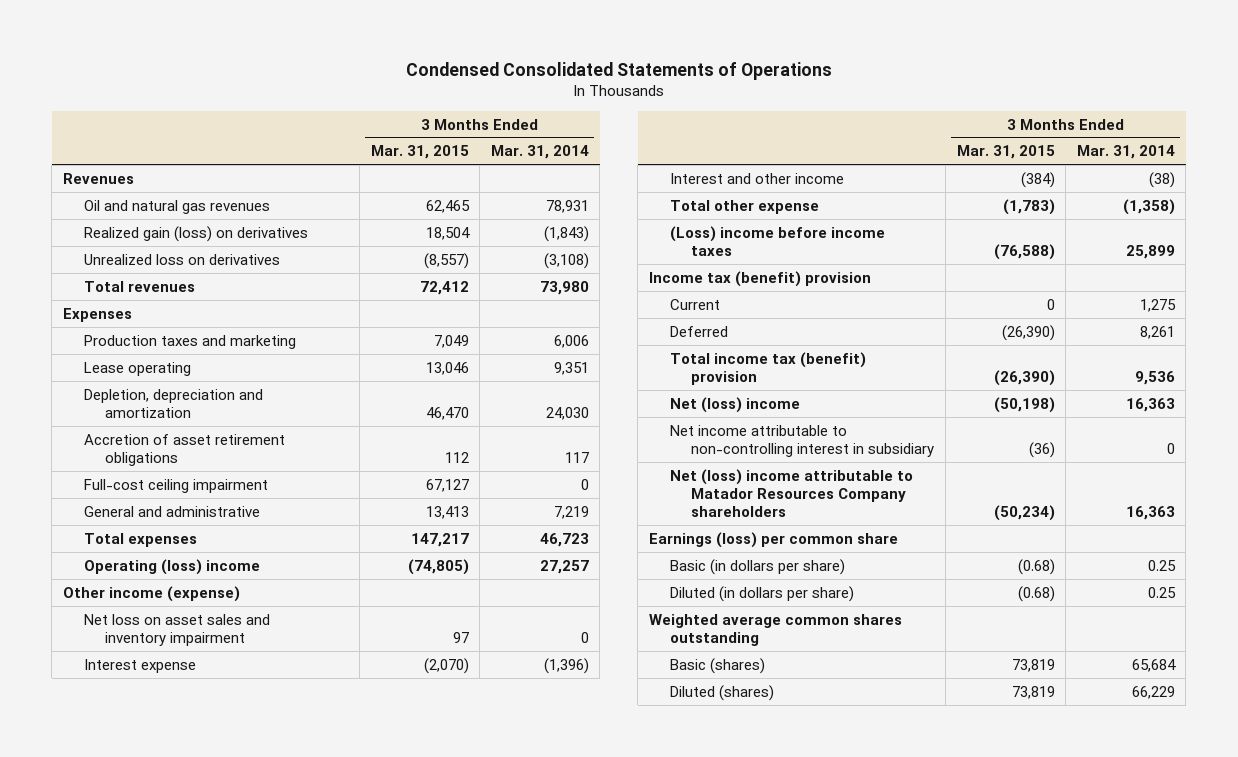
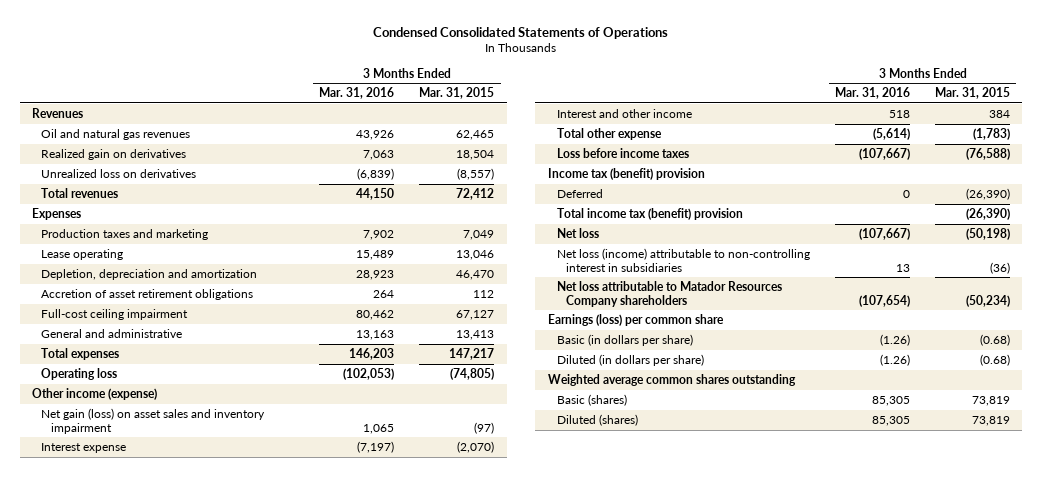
[490,145,589,160] Mar. 31, 2014 -> none
none -> [319,87,395,100] Mar. 31, 2016
[84,225,309,242] Realized gain (loss) on derivatives -> [41,148,187,160] Realized gain on derivatives
[84,558,261,575] Operating (loss) income -> [41,367,118,380] Operating loss
[84,613,271,646] Net loss on asset sales and inventory impairment -> [41,407,266,434] Net gain (loss) on asset sales and inventory impairment
[452,631,469,643] 97 -> [474,421,495,434] (97)
[1020,171,1055,188] (384) -> [989,109,1011,118] 384
[670,225,886,256] (Loss) income before income taxes -> [557,147,690,158] Loss before income taxes
[670,298,721,310] Current -> none
[670,396,801,413] Net (loss) income -> [557,227,600,238] Net loss
[670,424,935,457] Net income attributable to non-controlling interest in subsidiary -> [557,247,811,272] Net loss (income) attributable to non-controlling interest in subsidiaries
[670,468,914,517] Net (loss) income attributable to Matador Resources Company shareholders -> [557,280,783,307] Net loss attributable to Matador Resources Company shareholders

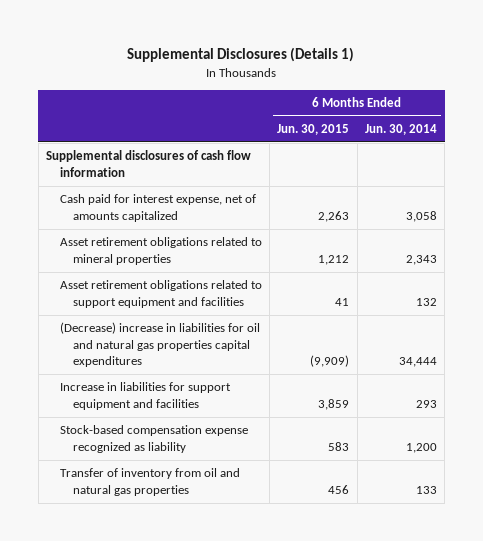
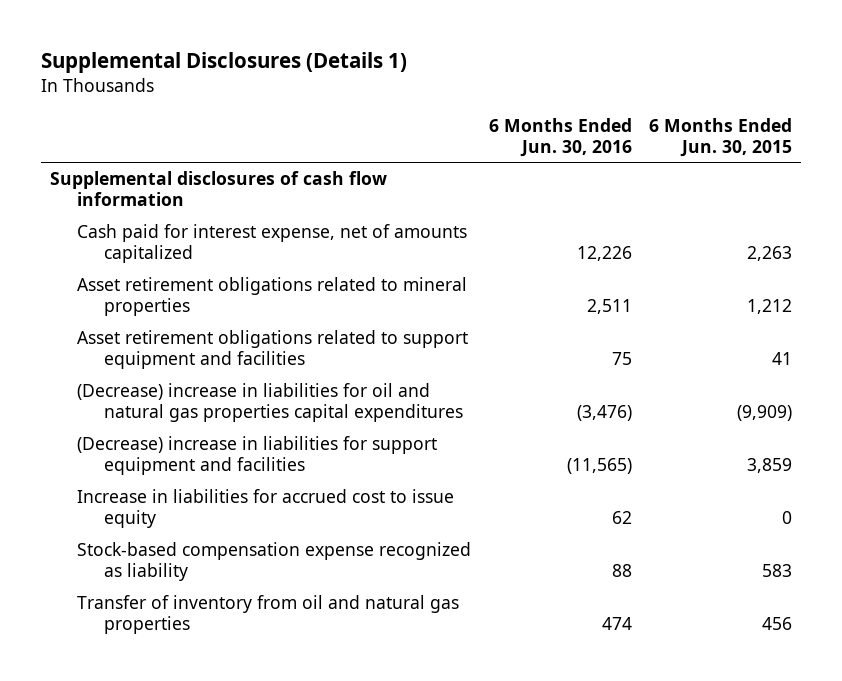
[364,124,437,136] Jun. 30, 2014 -> none
none -> [488,117,632,157] 6 Months Ended Jun. 30, 2016
[59,382,231,410] Increase in liabilities for support equipment and facilities -> [76,435,437,476] (Decrease) increase in liabilities for support equipment and facilities
none -> [76,488,454,529] Increase in liabilities for accrued cost to issue equity

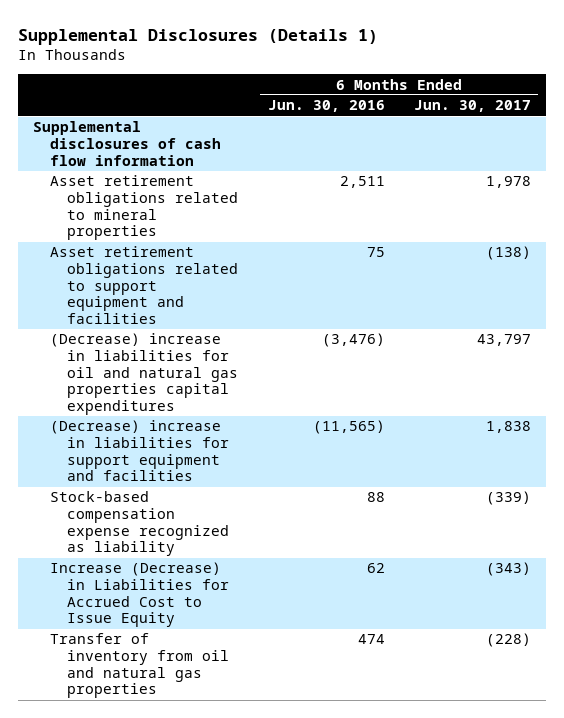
[649,117,793,157] 6 Months Ended Jun. 30, 2015 -> none
none -> [414,100,532,113] Jun. 30, 2017
[76,223,467,264] Cash paid for interest expense, net of amounts capitalized -> none
[76,488,454,529] Increase in liabilities for accrued cost to issue equity -> none
none -> [50,562,230,628] Increase (Decrease) in Liabilities for Accrued Cost to Issue Equity

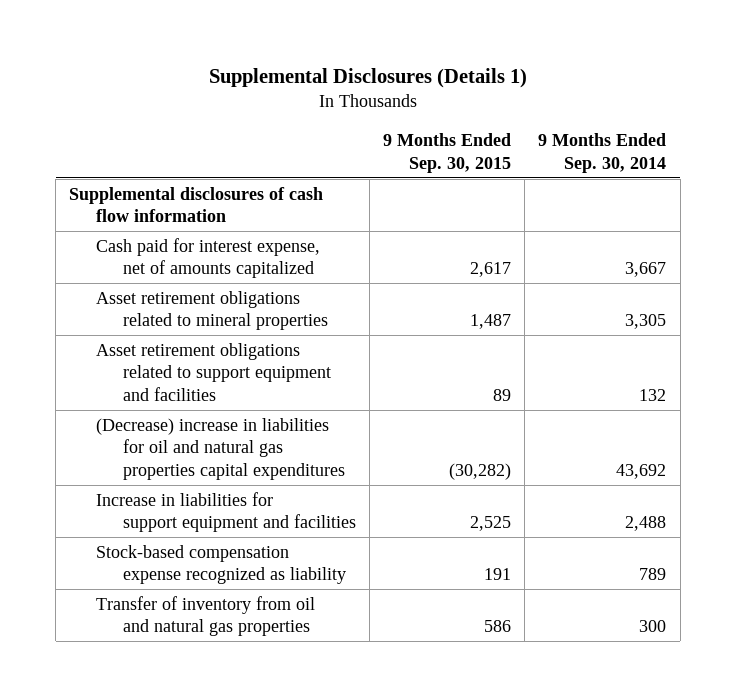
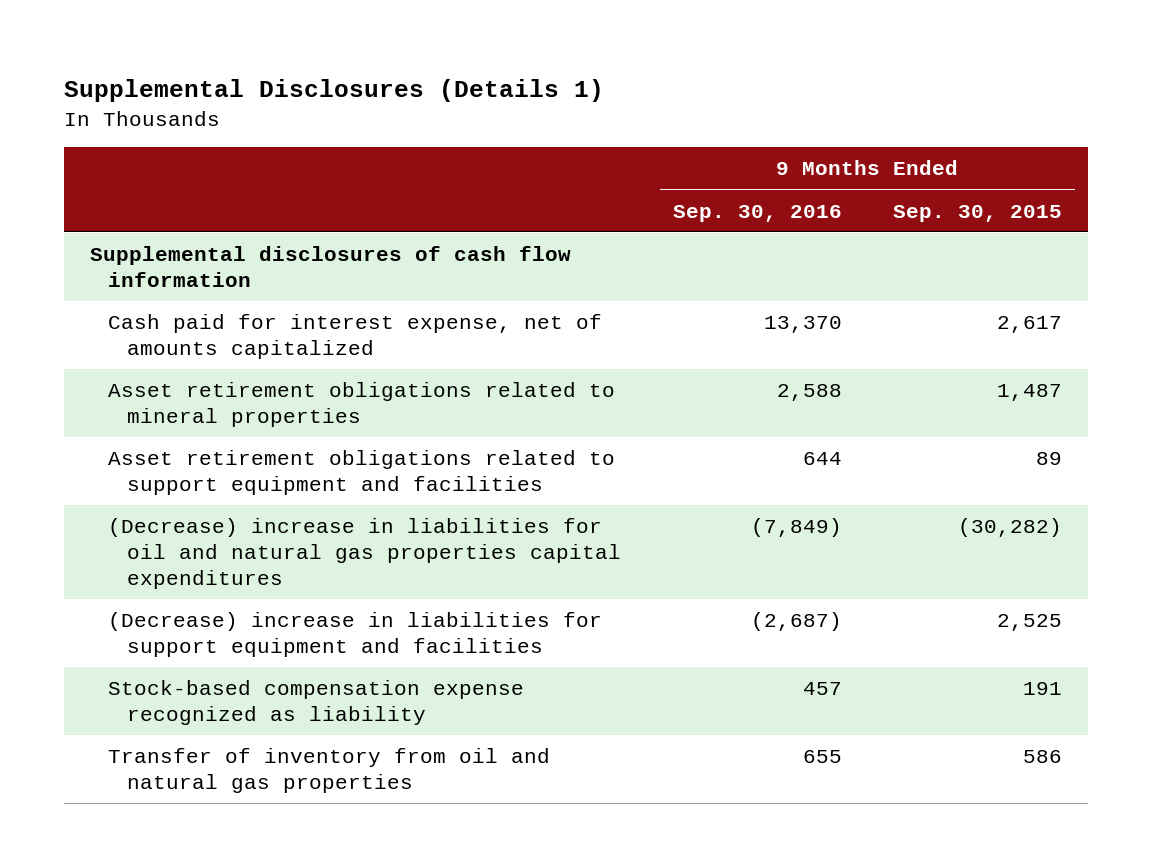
[538,132,667,173] 9 Months Ended Sep. 30, 2014 -> none
none -> [672,204,842,222] Sep. 30, 2016
[96,491,357,533] Increase in liabilities for support equipment and facilities -> [108,612,603,657] (Decrease) increase in liabilities for support equipment and facilities

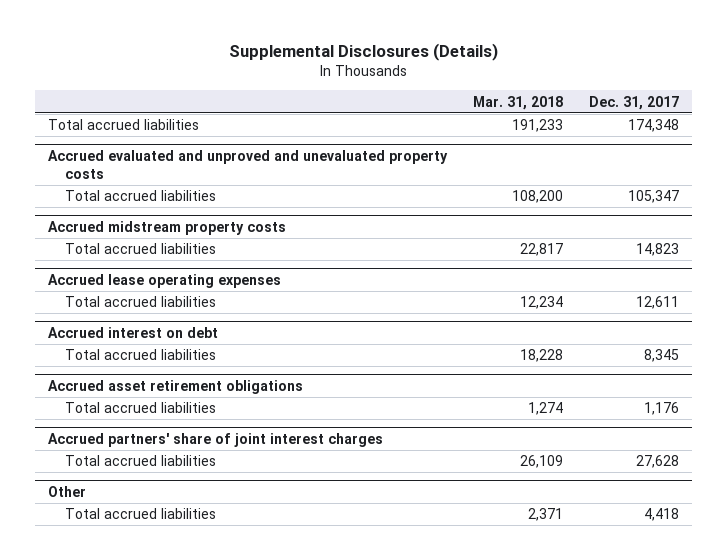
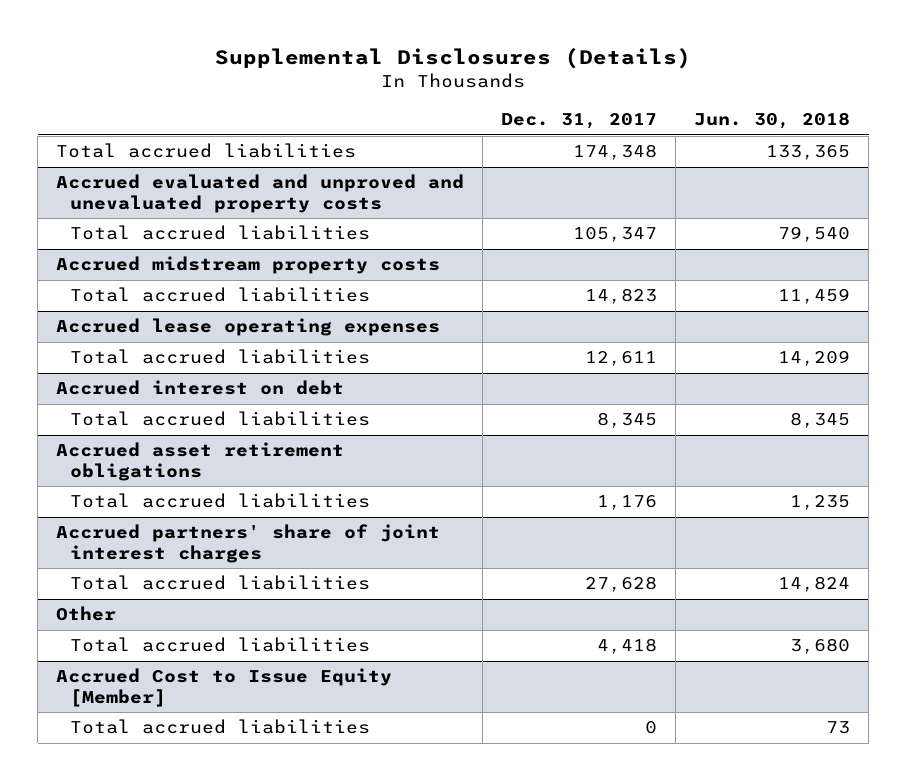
[473,95,564,110] Mar. 31, 2018 -> none
none -> [694,111,851,129] Jun. 30, 2018
none -> [56,668,393,707] Accrued Cost to Issue Equity [Member]
none -> [69,719,370,735] Total accrued liabilities

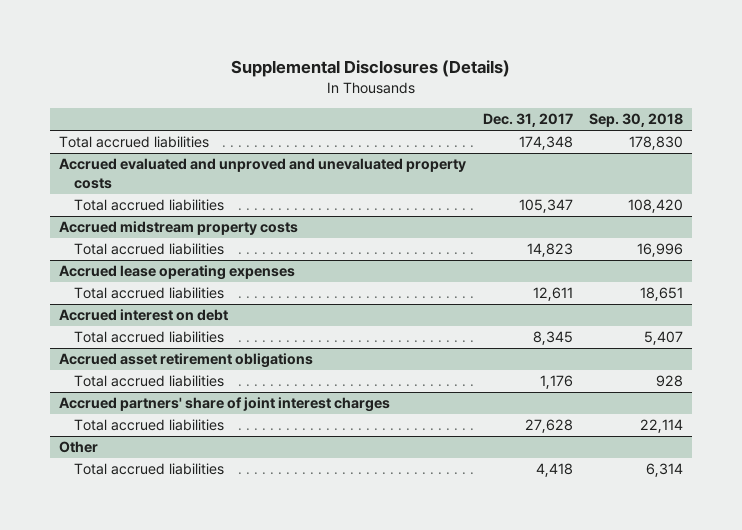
[694,111,851,129] Jun. 30, 2018 -> none
none -> [589,113,684,128] Sep. 30, 2018
[56,668,393,707] Accrued Cost to Issue Equity [Member] -> none
[69,719,370,735] Total accrued liabilities -> none

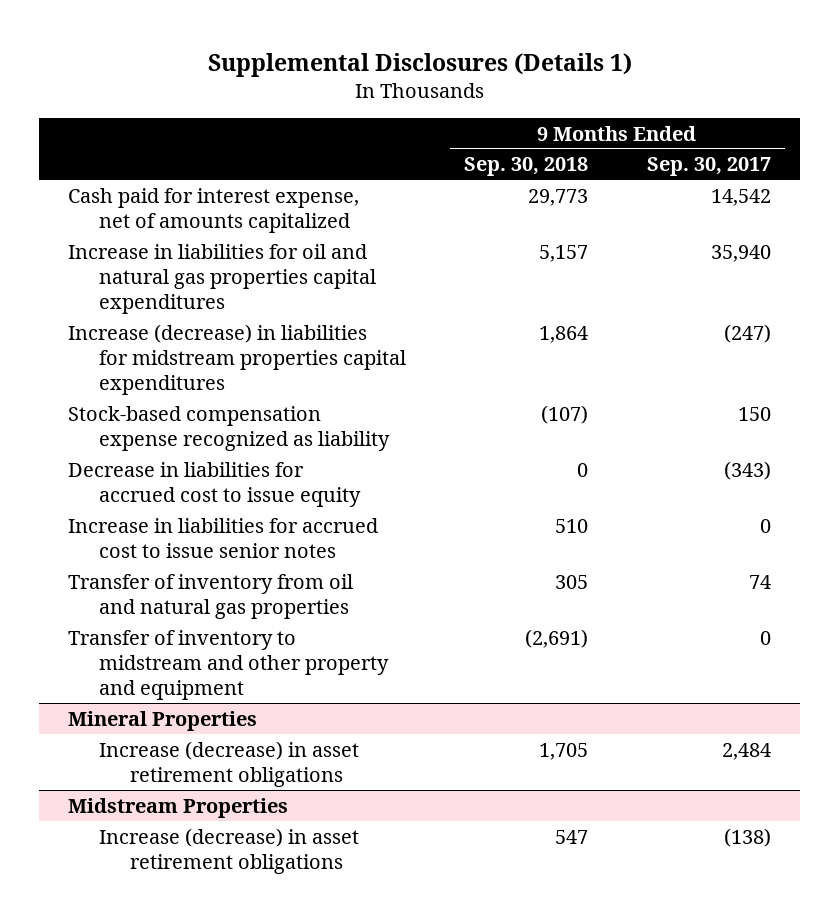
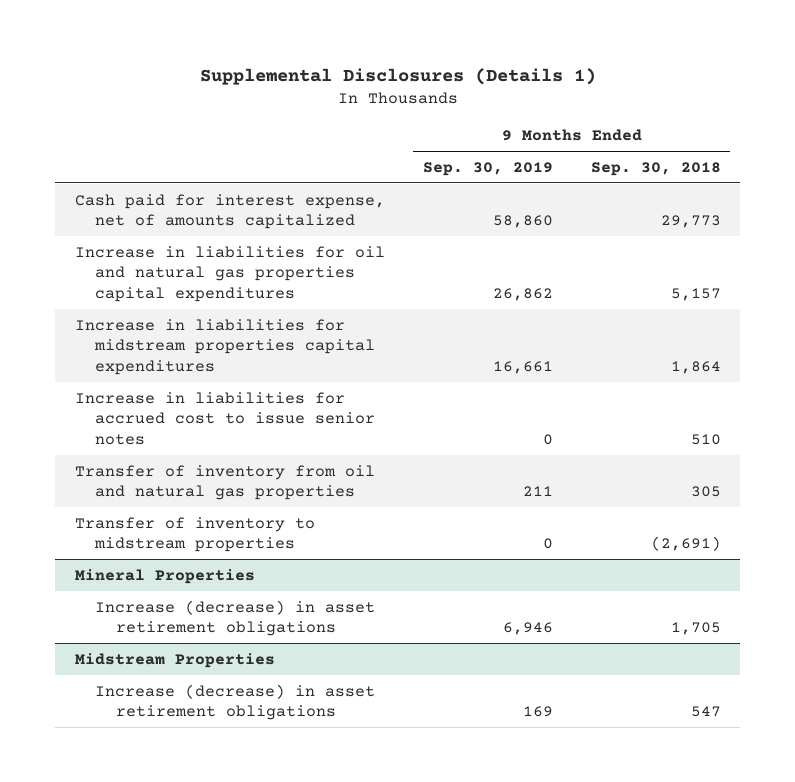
[646,157,771,177] Sep. 30, 2017 -> none
none -> [422,161,553,176] Sep. 30, 2019
[68,405,391,451] Stock-based compensation expense recognized as liability -> none
[68,461,362,507] Decrease in liabilities for accrued cost to issue equity -> none
[68,323,407,396] Increase (decrease) in liabilities for midstream properties capital expenditures -> [74,318,376,375] Increase in liabilities for midstream properties capital expenditures
[68,629,390,701] Transfer of inventory to midstream and other property and equipment -> [74,516,315,553] Transfer of inventory to midstream properties

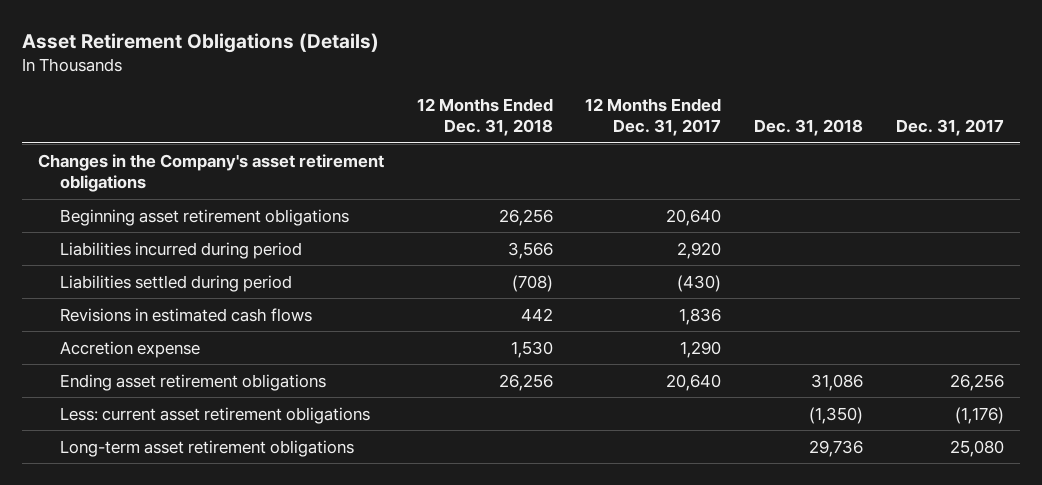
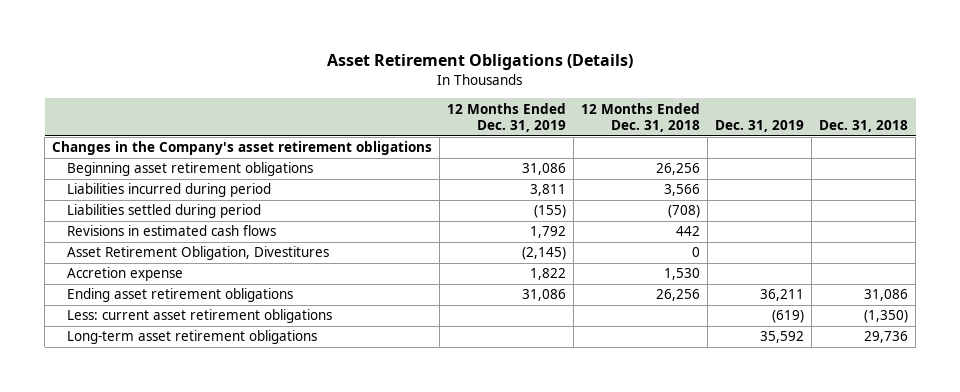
[585,97,722,137] 12 Months Ended Dec. 31, 2017 -> none
[895,119,1004,137] Dec. 31, 2017 -> none
none -> [447,102,567,133] 12 Months Ended Dec. 31, 2019
none -> [715,120,805,133] Dec. 31, 2019
none -> [66,246,329,261] Asset Retirement Obligation, Divestitures

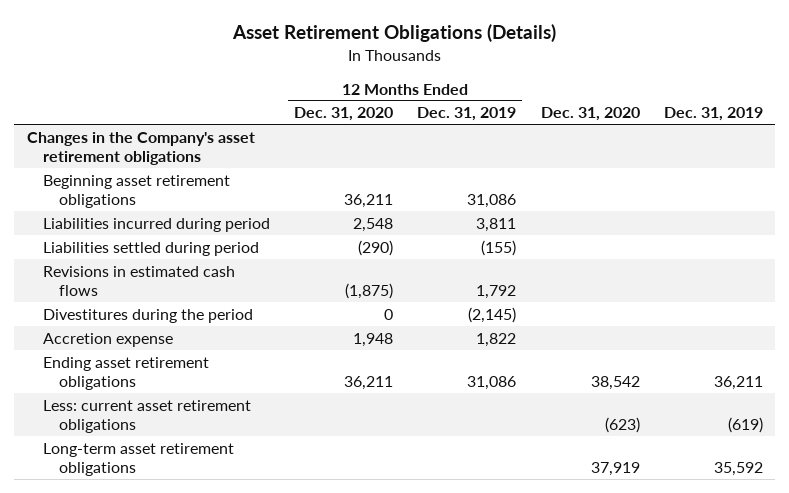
[581,102,701,133] 12 Months Ended Dec. 31, 2018 -> none
[819,120,909,133] Dec. 31, 2018 -> none
none -> [294,107,394,122] Dec. 31, 2020
none -> [540,107,640,122] Dec. 31, 2020
[66,246,329,261] Asset Retirement Obligation, Divestitures -> [43,308,254,323] Divestitures during the period

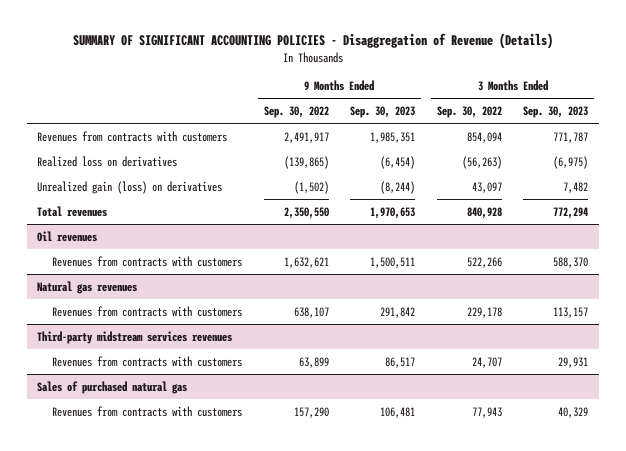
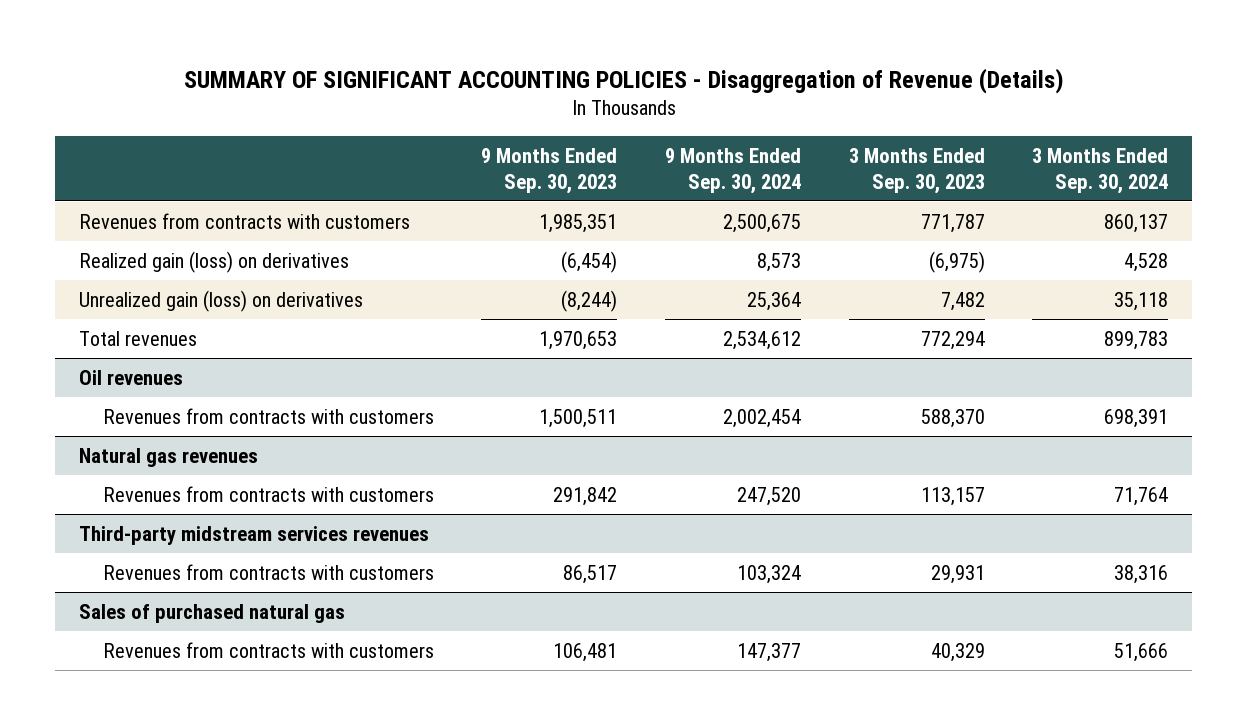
[263,106,329,119] Sep. 30, 2022 -> none
[436,106,502,119] Sep. 30, 2022 -> none
none -> [664,147,801,194] 9 Months Ended Sep. 30, 2024
none -> [1032,147,1169,194] 3 Months Ended Sep. 30, 2024
[37,155,178,167] Realized loss on derivatives -> [79,250,350,273] Realized gain (loss) on derivatives

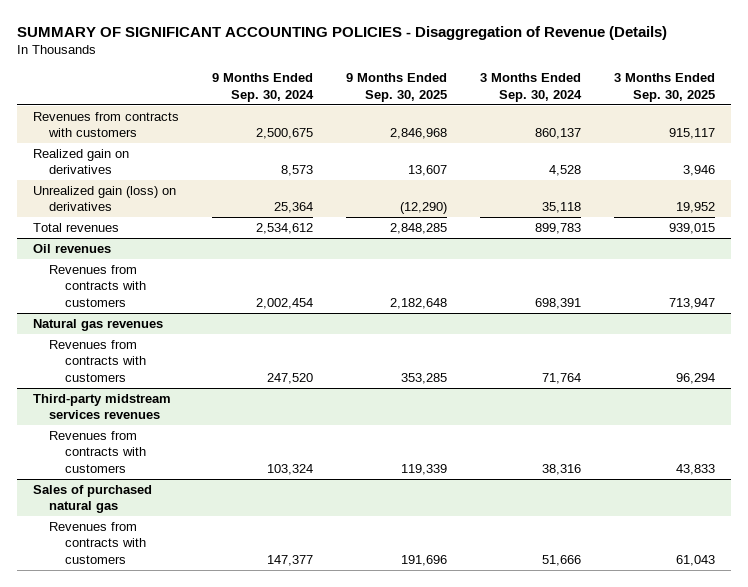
[481,147,618,194] 9 Months Ended Sep. 30, 2023 -> none
[848,147,985,194] 3 Months Ended Sep. 30, 2023 -> none
none -> [346,73,448,102] 9 Months Ended Sep. 30, 2025
none -> [613,73,715,102] 3 Months Ended Sep. 30, 2025
[79,250,350,273] Realized gain (loss) on derivatives -> [33,148,130,175] Realized gain on derivatives

